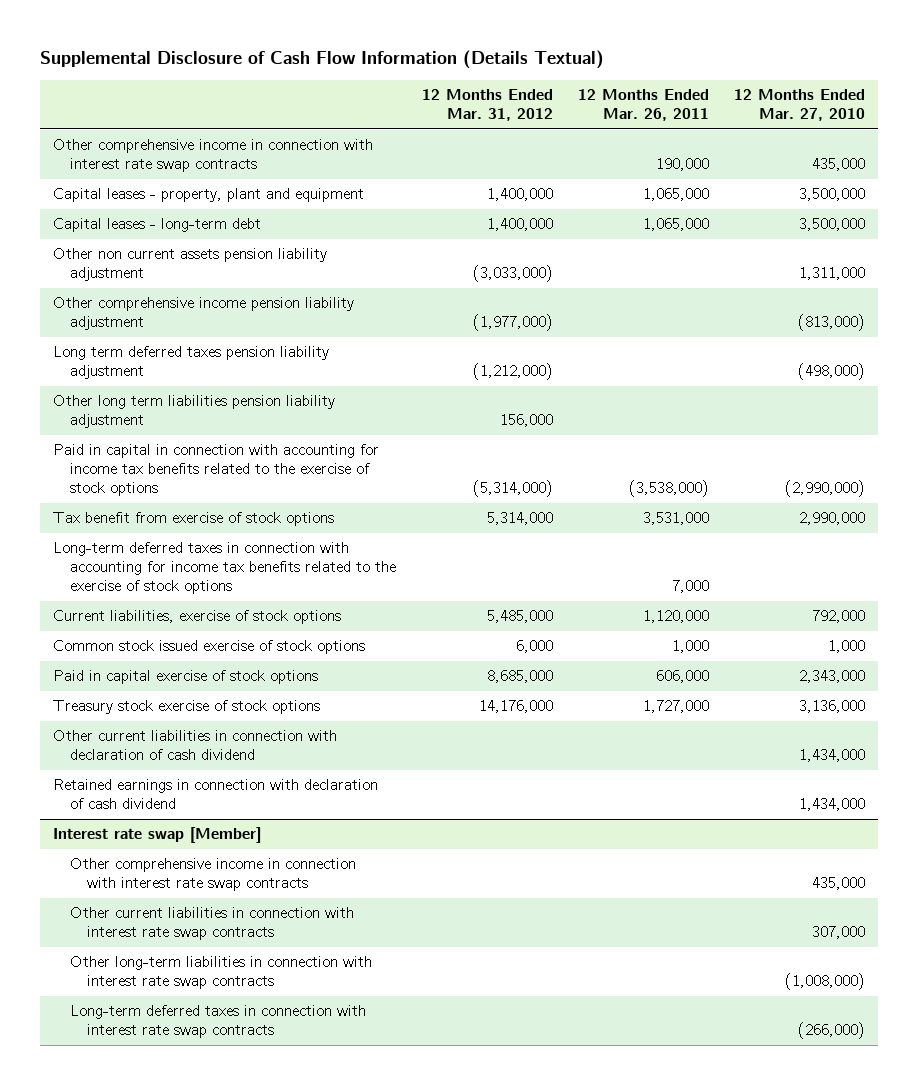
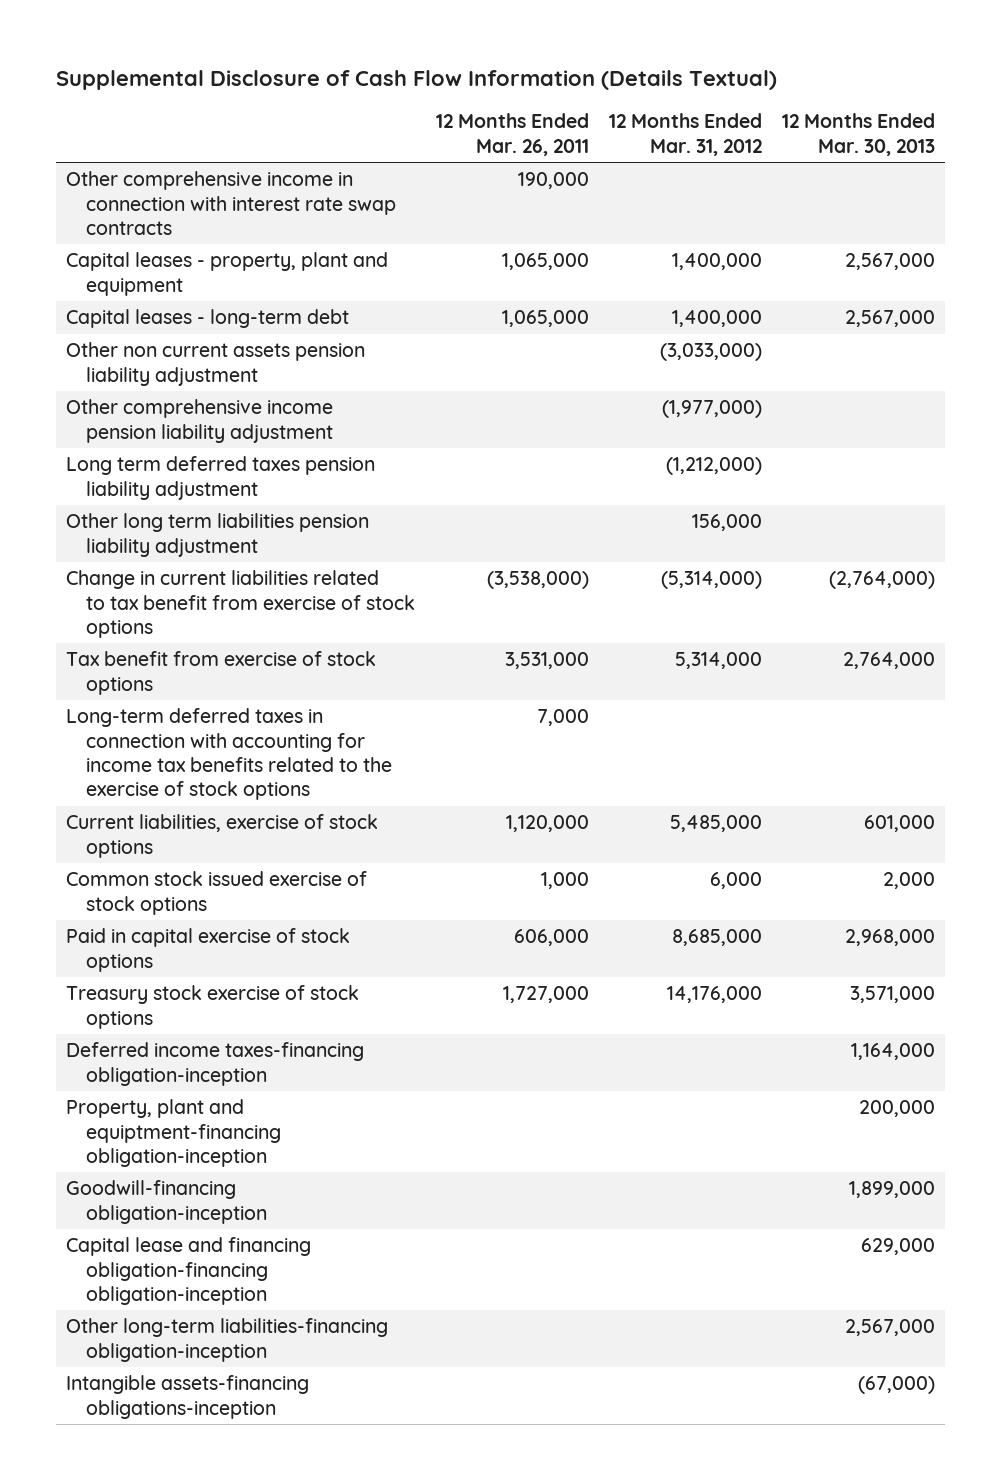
[734,88,866,121] 12 Months Ended Mar. 27, 2010 -> none
none -> [782,113,936,156] 12 Months Ended Mar. 30, 2013
[52,444,379,497] Paid in capital in connection with accounting for income tax benefits related to the exercise of stock options -> [66,570,416,639] Change in current liabilities related to tax benefit from exercise of stock options
[52,730,337,761] Other current liabilities in connection with declaration of cash dividend -> none
[52,779,378,810] Retained earnings in connection with declaration of cash dividend -> none
[52,827,261,844] Interest rate swap [Member] -> none
[70,858,357,892] Other comprehensive income in connection with interest rate swap contracts -> none
[70,907,355,941] Other current liabilities in connection with interest rate swap contracts -> none
[70,956,373,990] Other long-term liabilities in connection with interest rate swap contracts -> none
[70,1005,367,1039] Long-term deferred taxes in connection with interest rate swap contracts -> none
none -> [66,1042,365,1086] Deferred income taxes-financing obligation-inception
none -> [66,1099,282,1168] Property, plant and equiptment-financing obligation-inception
none -> [66,1180,268,1224] Goodwill-financing obligation-inception
none -> [66,1237,312,1306] Capital lease and financing obligation-financing obligation-inception
none -> [66,1318,389,1362] Other long-term liabilities-financing obligation-inception
none -> [66,1375,310,1419] Intangible assets-financing obligations-inception

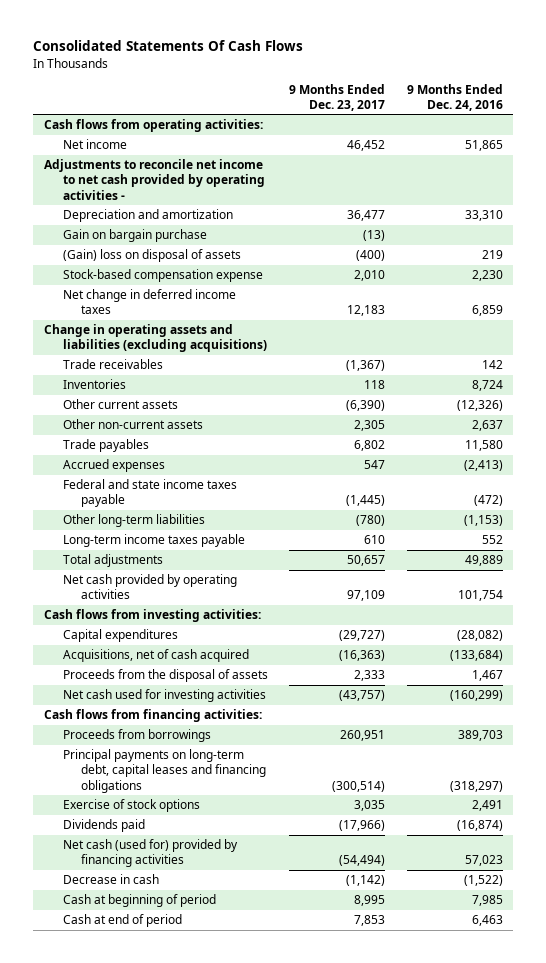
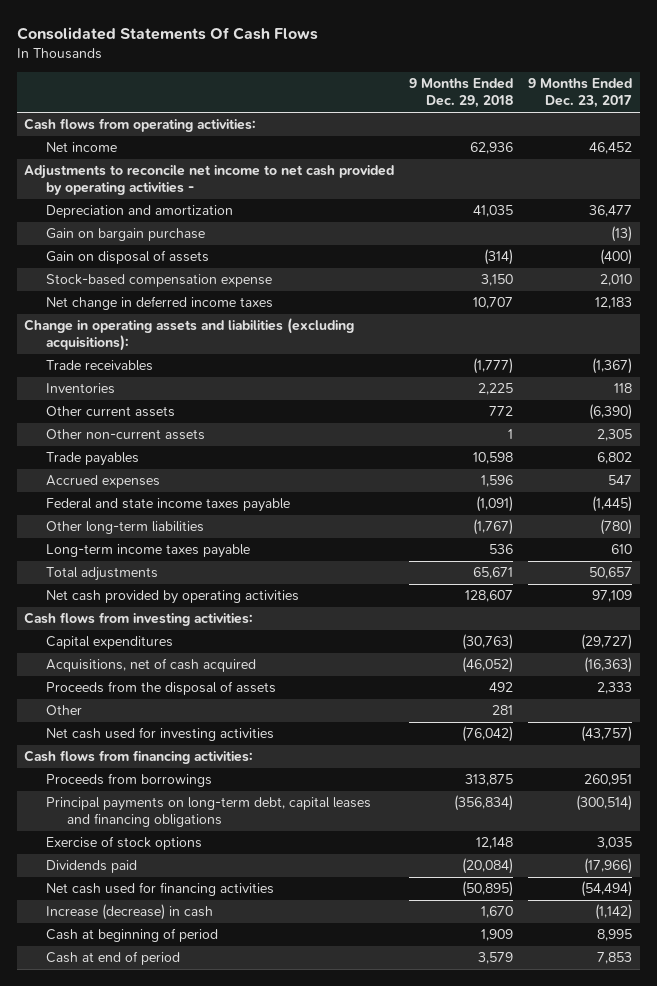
[406,83,503,111] 9 Months Ended Dec. 24, 2016 -> none
none -> [409,78,514,109] 9 Months Ended Dec. 29, 2018
[62,249,241,263] (Gain) loss on disposal of assets -> [45,250,209,265] Gain on disposal of assets
[43,324,267,353] Change in operating assets and liabilities (excluding acquisitions) -> [24,318,355,352] Change in operating assets and liabilities (excluding acquisitions):
none -> [45,705,82,716] Other
[62,839,238,868] Net cash (used for) provided by financing activities -> [45,882,274,897] Net cash used for financing activities
[62,874,159,885] Decrease in cash -> [45,904,213,921] Increase (decrease) in cash

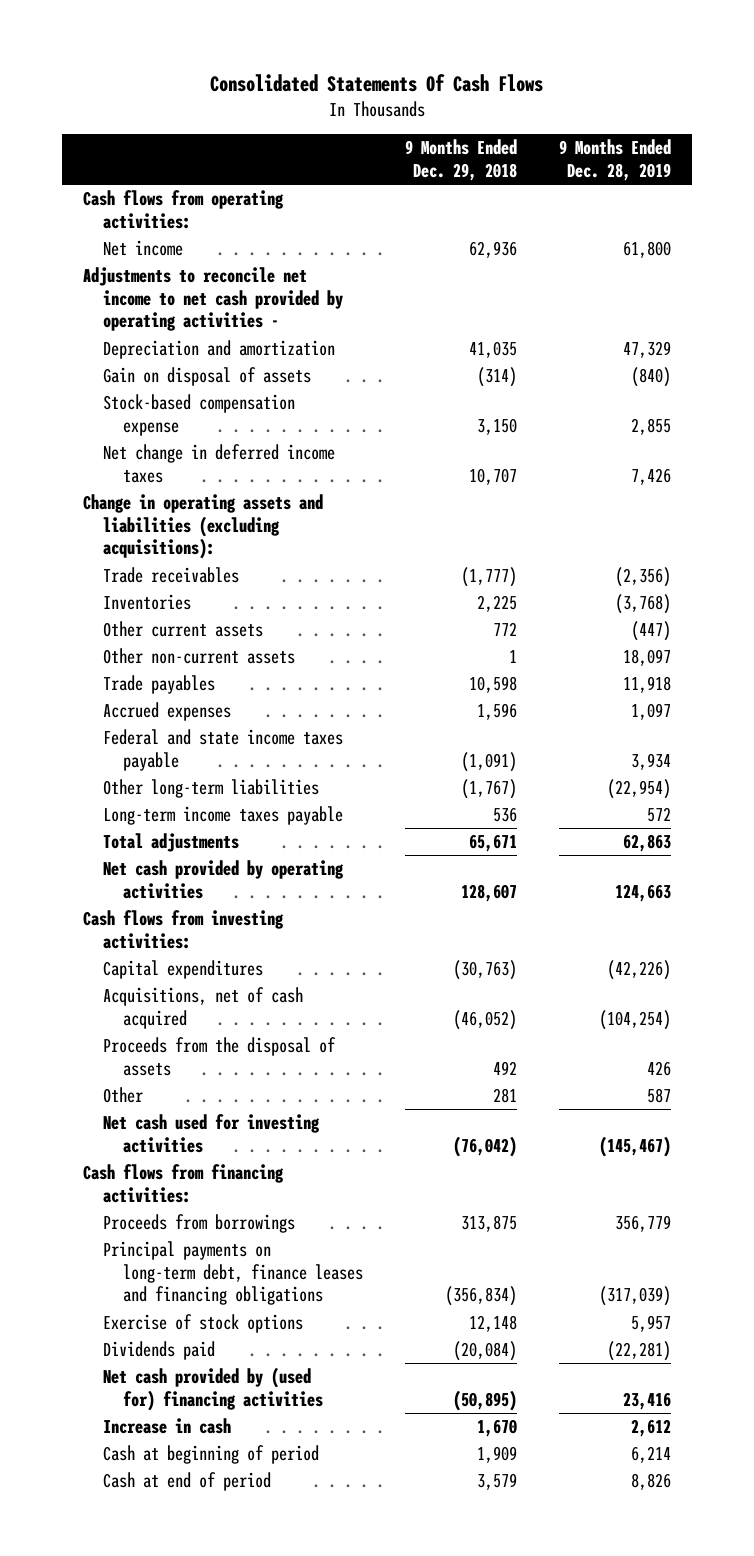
[528,78,633,109] 9 Months Ended Dec. 23, 2017 -> none
none -> [558,139,671,181] 9 Months Ended Dec. 28, 2019
[45,228,205,242] Gain on bargain purchase -> none
[45,797,371,828] Principal payments on long-term debt, capital leases and financing obligations -> [103,1241,363,1306] Principal payments on long-term debt, finance leases and financing obligations
[45,882,274,897] Net cash used for financing activities -> [103,1367,323,1411] Net cash provided by (used for) financing activities
[45,904,213,921] Increase (decrease) in cash -> [103,1418,232,1435] Increase in cash

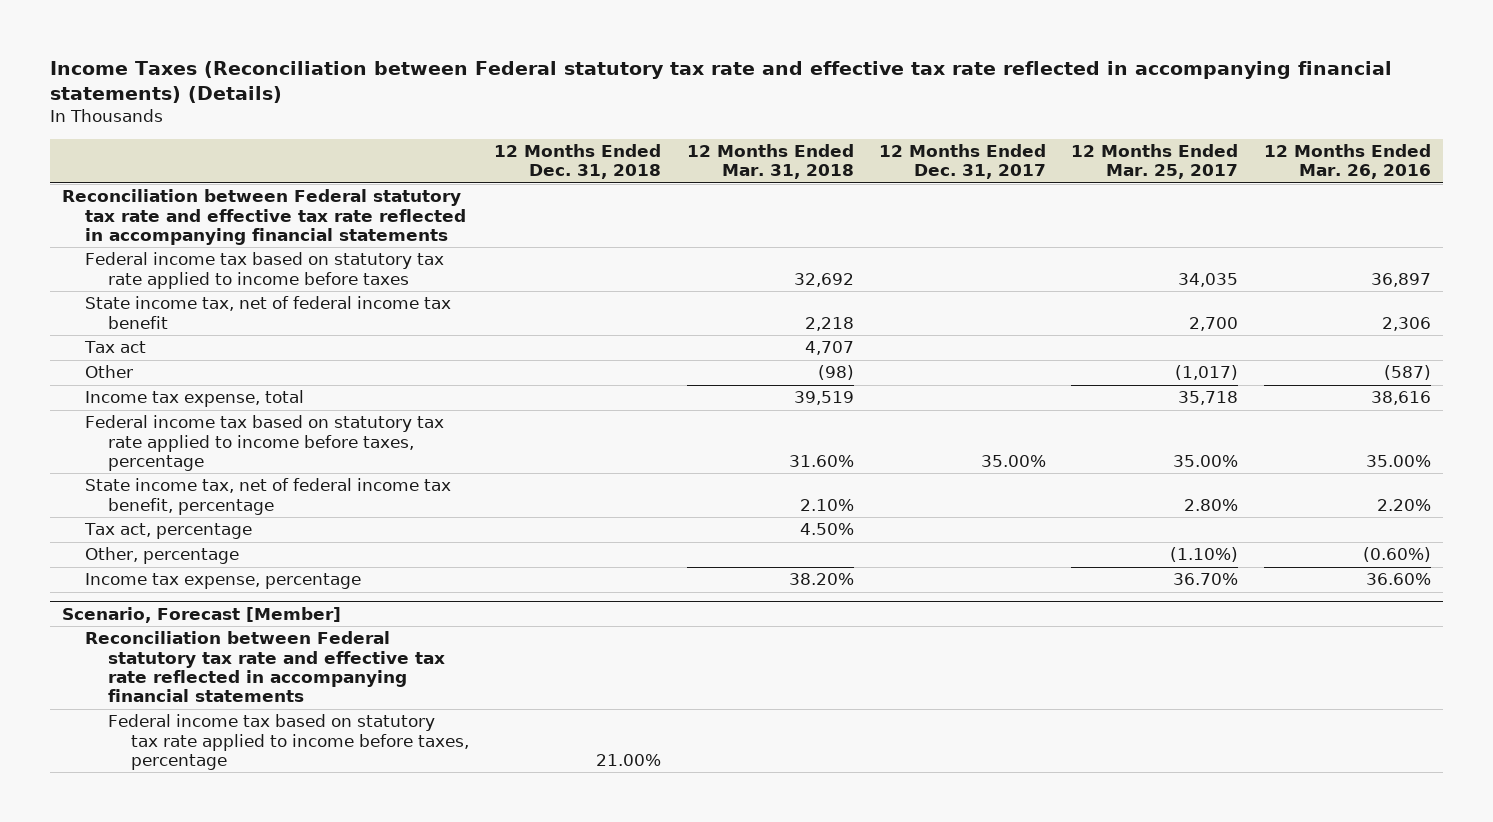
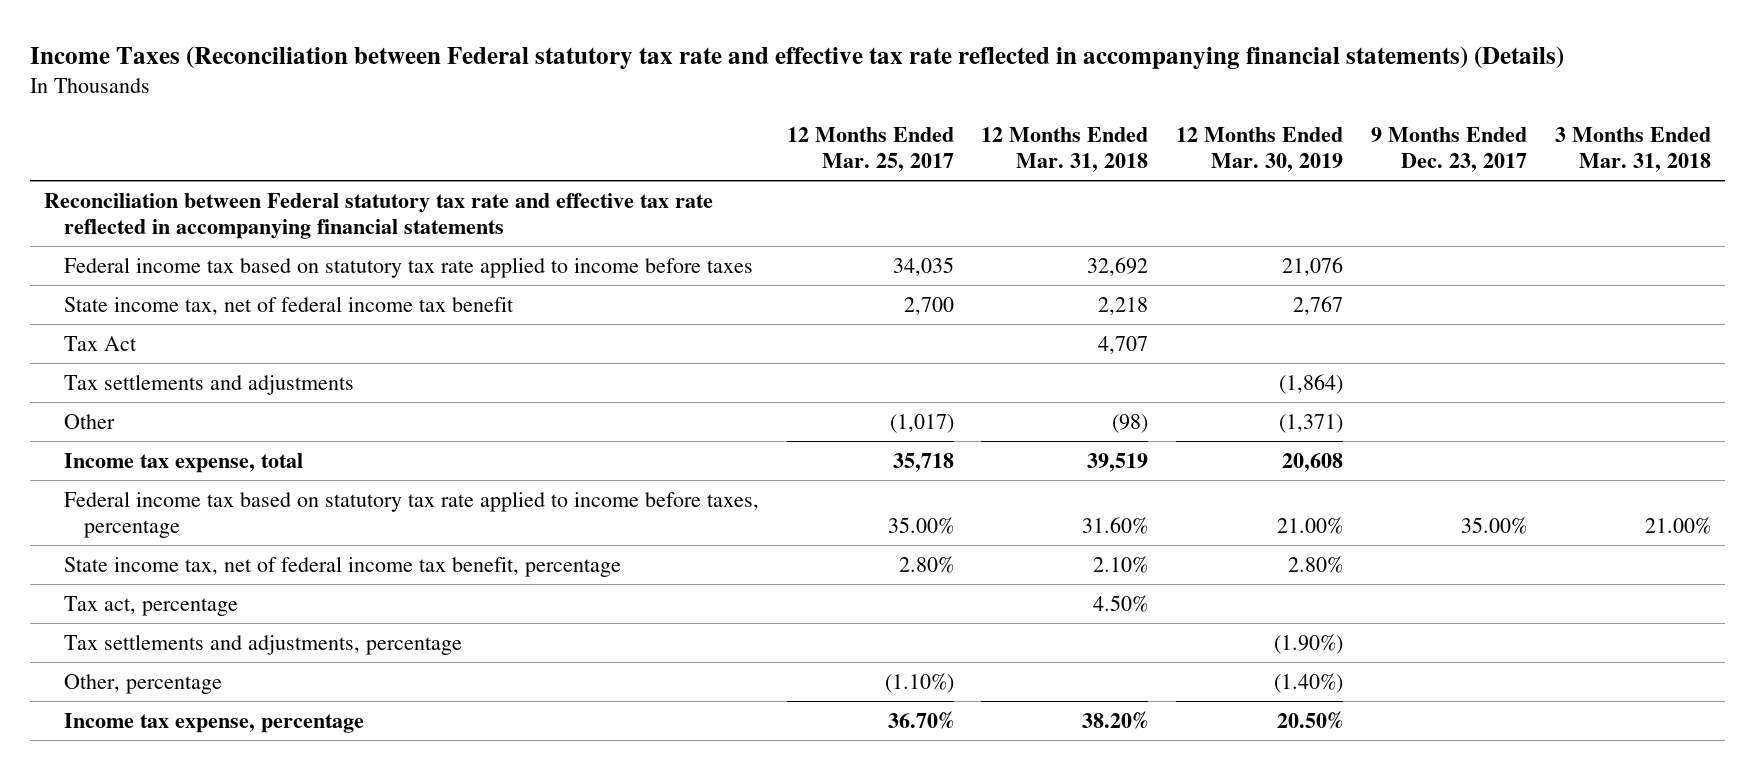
[494,144,662,180] 12 Months Ended Dec. 31, 2018 -> none
[878,144,1046,180] 12 Months Ended Dec. 31, 2017 -> none
[1263,144,1431,180] 12 Months Ended Mar. 26, 2016 -> none
none -> [1176,126,1344,173] 12 Months Ended Mar. 30, 2019
none -> [1370,126,1527,173] 9 Months Ended Dec. 23, 2017
none -> [1554,126,1711,173] 3 Months Ended Mar. 31, 2018
[84,341,147,354] Tax act -> [63,335,137,351] Tax Act
none -> [63,373,354,395] Tax settlements and adjustments
none -> [63,633,462,655] Tax settlements and adjustments, percentage
[62,606,342,623] Scenario, Forecast [Member] -> none
[85,631,446,703] Reconciliation between Federal statutory tax rate and effective tax rate reflected in accompanying financial statements -> none
[108,714,469,770] Federal income tax based on statutory tax rate applied to income before taxes, percentage -> none

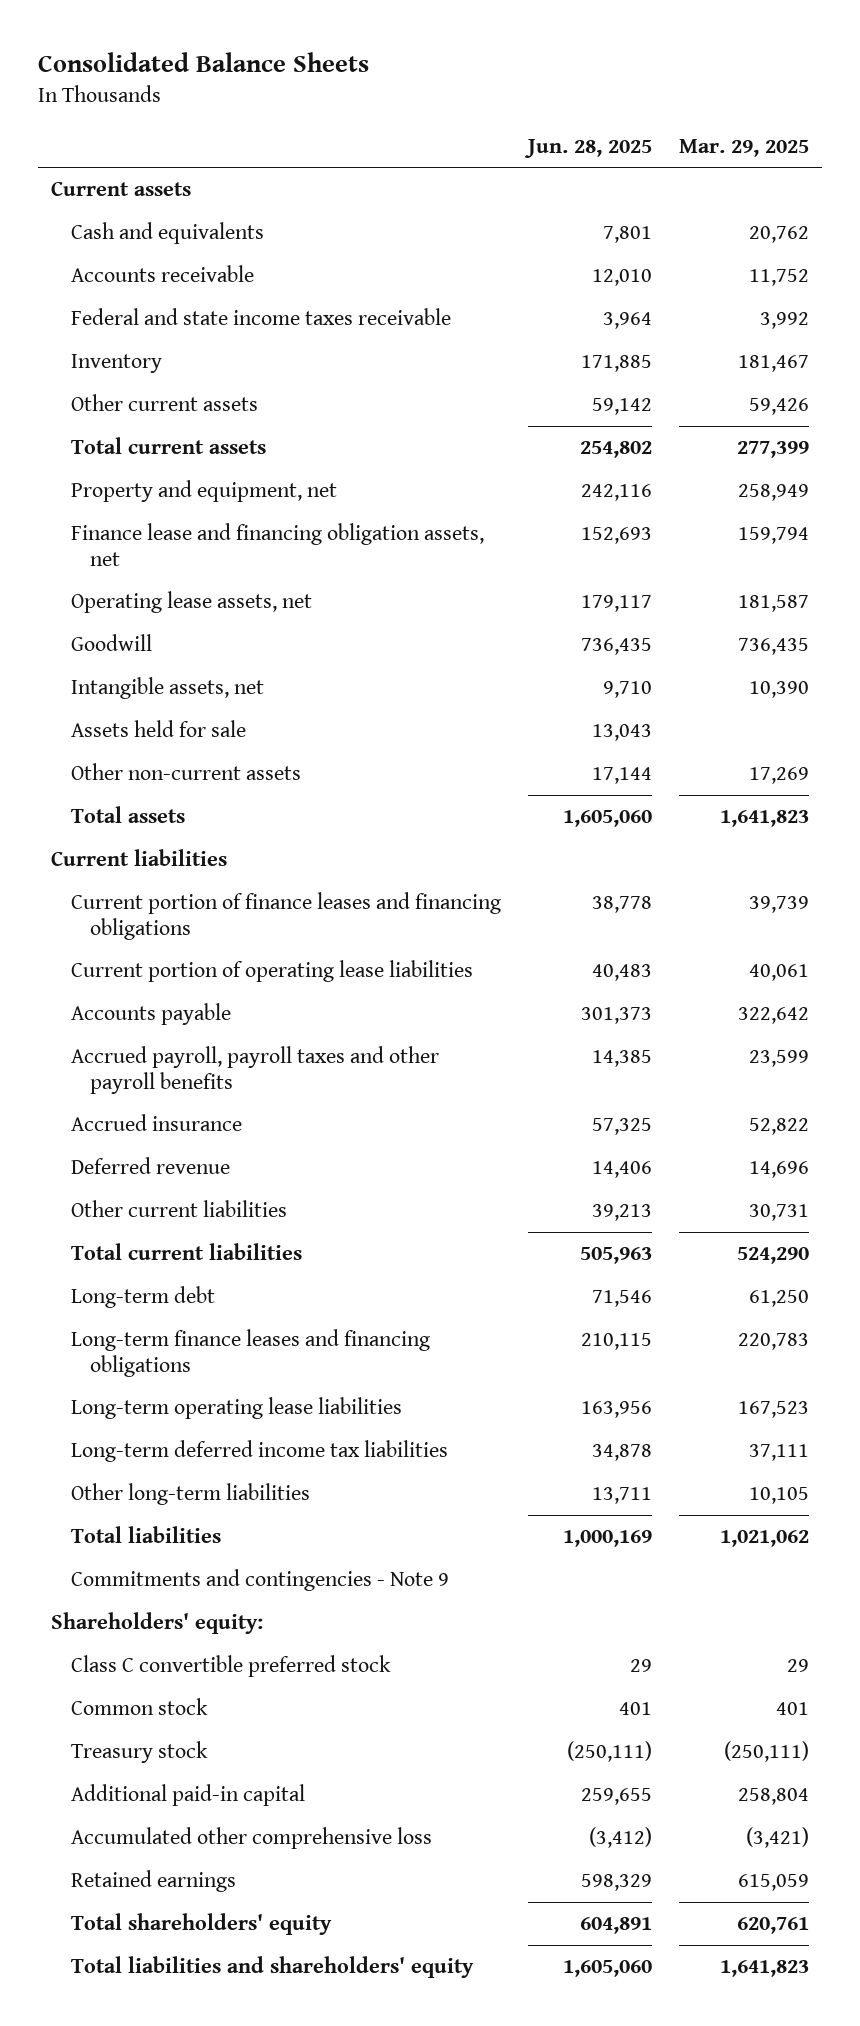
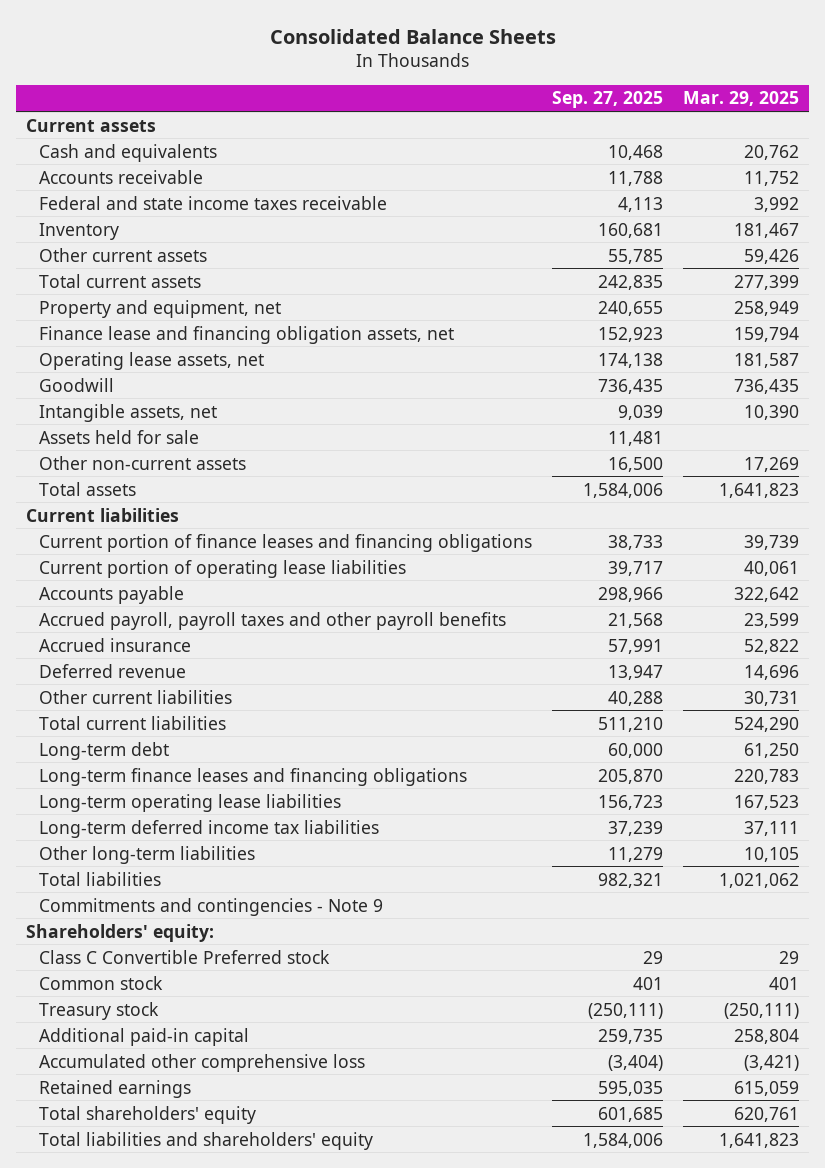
[523,138,652,158] Jun. 28, 2025 -> none
none -> [552,91,664,109] Sep. 27, 2025
[70,1655,391,1678] Class C convertible preferred stock -> [39,949,331,964] Class C Convertible Preferred stock

